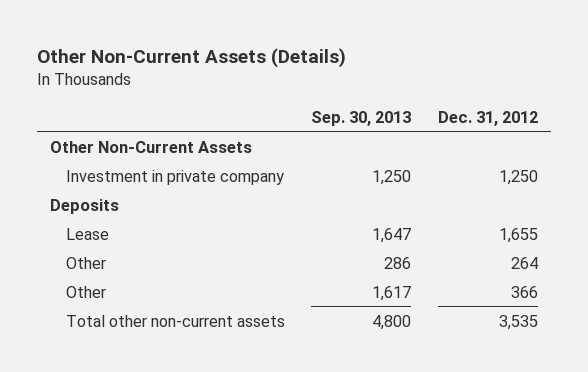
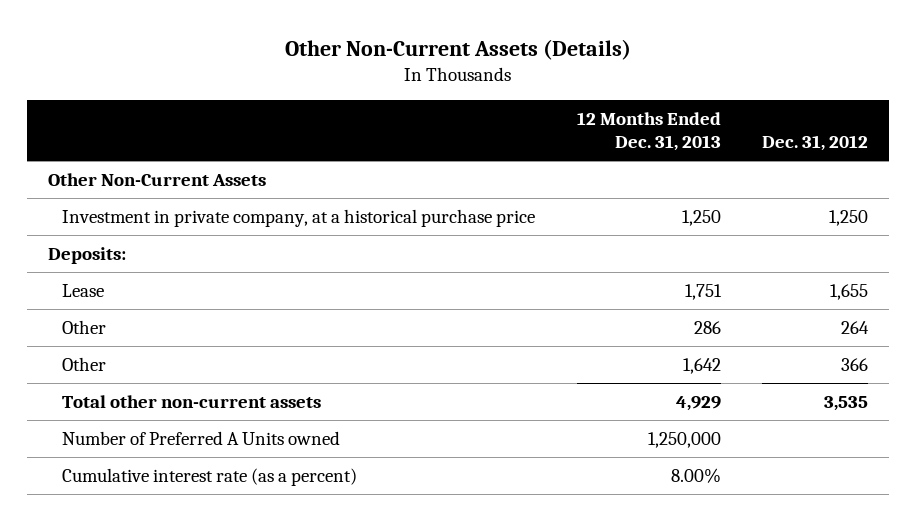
[311,110,412,126] Sep. 30, 2013 -> none
none -> [576,111,721,152] 12 Months Ended Dec. 31, 2013
[65,169,284,185] Investment in private company -> [62,208,536,227] Investment in private company, at a historical purchase price
[50,198,120,214] Deposits -> [47,246,126,264] Deposits:
none -> [62,430,341,445] Number of Preferred A Units owned
none -> [62,467,358,486] Cumulative interest rate (as a percent)

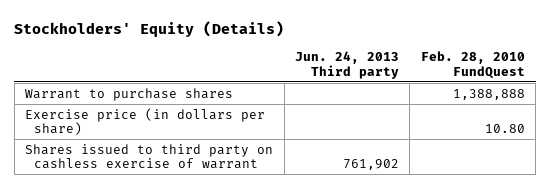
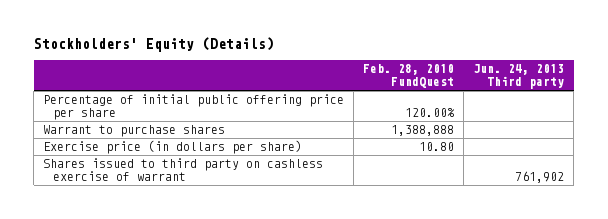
none -> [43,94,345,121] Percentage of initial public offering price per share

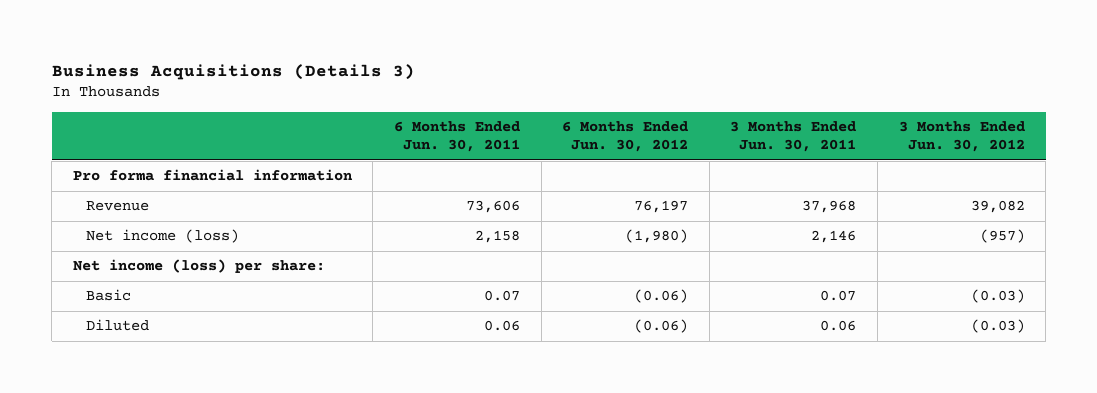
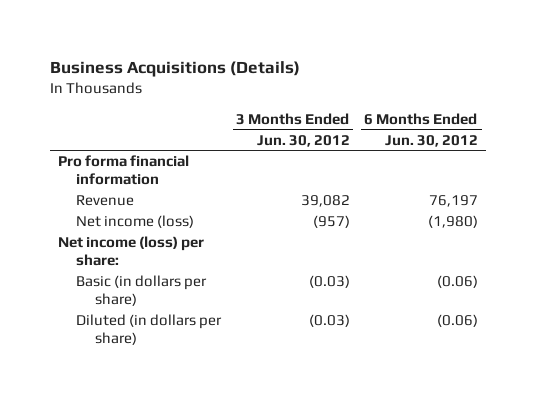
[51,63,415,80] Business Acquisitions (Details 3) -> [50,61,301,78] Business Acquisitions (Details)
[394,120,521,153] 6 Months Ended Jun. 30, 2011 -> none
[730,120,857,153] 3 Months Ended Jun. 30, 2011 -> none
[86,289,132,302] Basic -> [76,275,208,306] Basic (in dollars per share)
[86,319,150,332] Diluted -> [76,314,223,345] Diluted (in dollars per share)

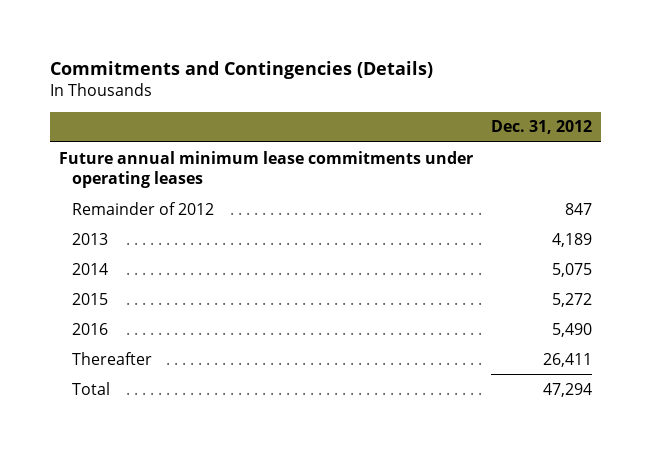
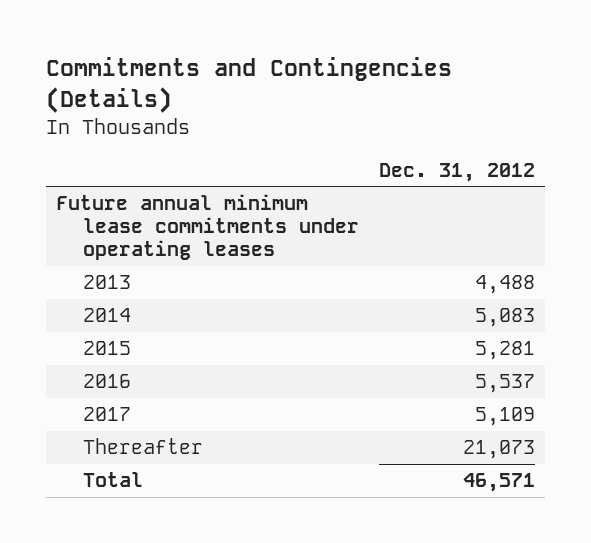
[72,201,215,215] Remainder of 2012 -> none
[552,232,593,247] 4,189 -> [474,275,535,295] 4,488
[552,262,593,277] 5,075 -> [474,308,535,328] 5,083
[552,292,593,307] 5,272 -> [474,341,535,361] 5,281
[552,322,593,337] 5,490 -> [474,374,535,394] 5,537
none -> [82,407,131,422] 2017
[543,352,593,367] 26,411 -> [462,440,535,460] 21,073
[543,382,593,397] 47,294 -> [462,473,535,493] 46,571

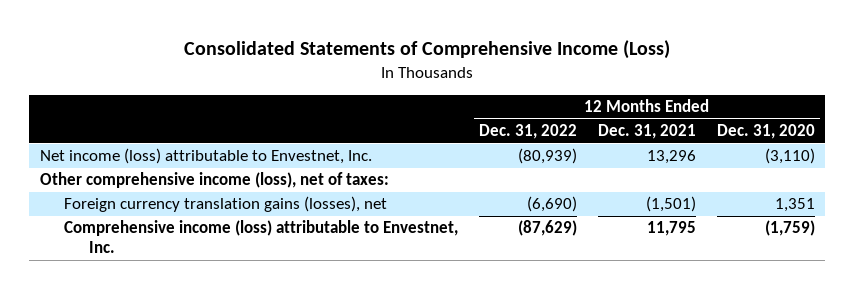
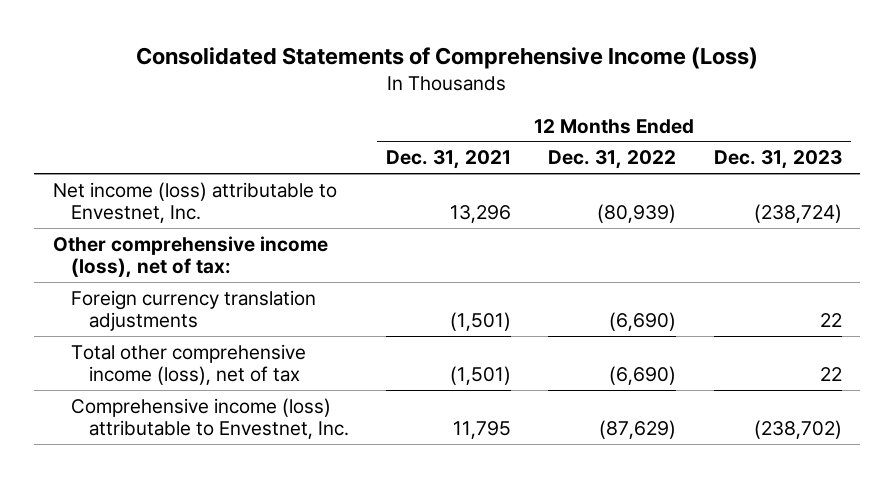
[716,124,815,140] Dec. 31, 2020 -> none
none -> [713,150,842,170] Dec. 31, 2023
[39,172,389,189] Other comprehensive income (loss), net of taxes: -> [52,235,328,279] Other comprehensive income (loss), net of tax:
[64,196,388,213] Foreign currency translation gains (losses), net -> [70,289,316,332] Foreign currency translation adjustments
none -> [70,343,306,386] Total other comprehensive income (loss), net of tax

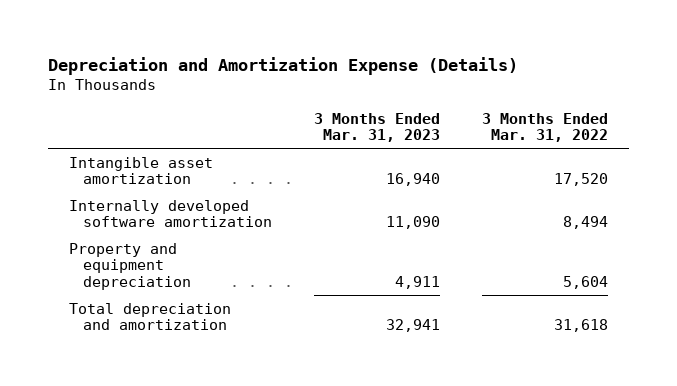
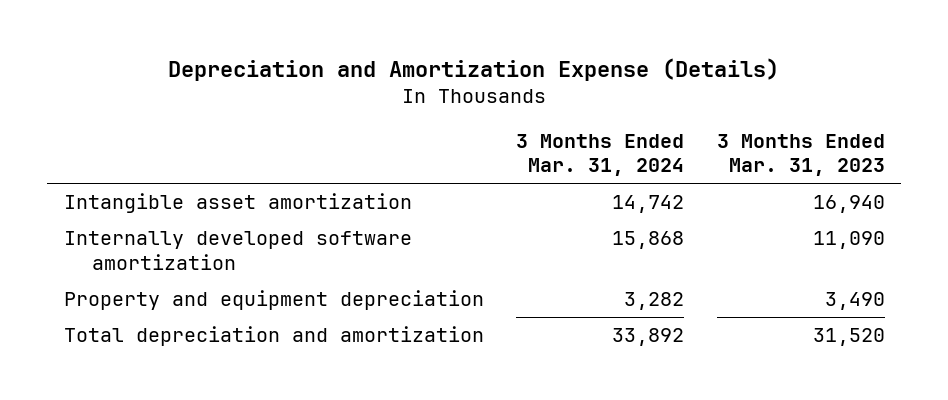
[481,112,608,143] 3 Months Ended Mar. 31, 2022 -> none
none -> [516,133,685,177] 3 Months Ended Mar. 31, 2024
[394,276,440,290] 4,911 -> [824,292,885,311] 3,490
[385,319,440,333] 32,941 -> [812,328,885,347] 31,520

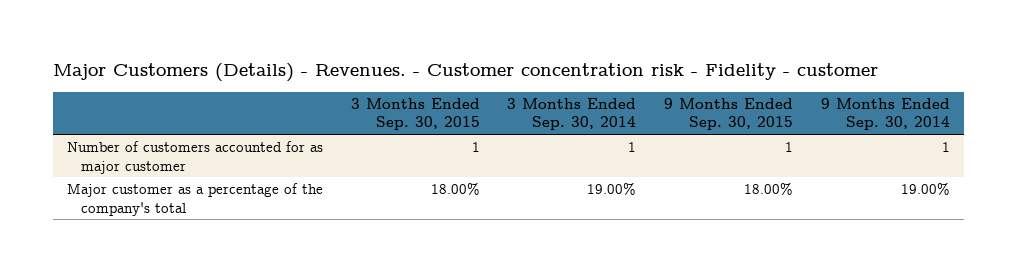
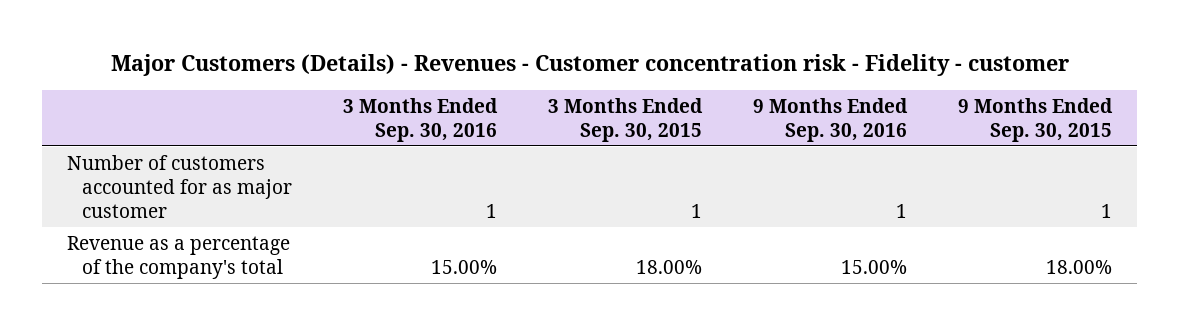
[52,63,878,83] Major Customers (Details) - Revenues. - Customer concentration risk - Fidelity - customer -> [110,53,1069,76] Major Customers (Details) - Revenues - Customer concentration risk - Fidelity - customer
[507,97,637,131] 3 Months Ended Sep. 30, 2014 -> none
[820,97,950,131] 9 Months Ended Sep. 30, 2014 -> none
none -> [342,97,498,142] 3 Months Ended Sep. 30, 2016
none -> [752,97,908,142] 9 Months Ended Sep. 30, 2016
[66,183,323,216] Major customer as a percentage of the company's total -> [67,235,291,279] Revenue as a percentage of the company's total

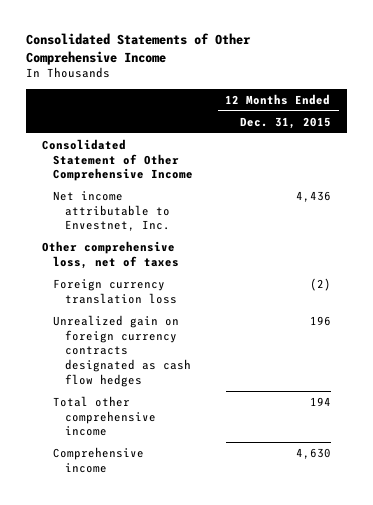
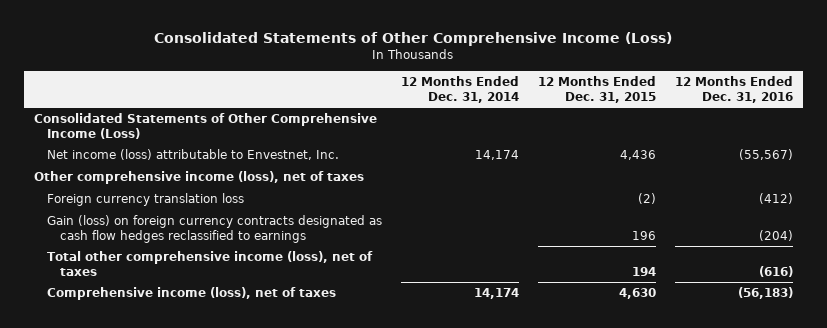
[26,32,252,65] Consolidated Statements of Other Comprehensive Income -> [154,31,673,46] Consolidated Statements of Other Comprehensive Income (Loss)
none -> [401,76,520,103] 12 Months Ended Dec. 31, 2014
none -> [675,76,794,103] 12 Months Ended Dec. 31, 2016
[42,138,194,182] Consolidated Statement of Other Comprehensive Income -> [33,113,377,139] Consolidated Statements of Other Comprehensive Income (Loss)
[53,190,170,232] Net income attributable to Envestnet, Inc. -> [46,149,339,161] Net income (loss) attributable to Envestnet, Inc.
[42,240,180,269] Other comprehensive loss, net of taxes -> [33,171,364,185] Other comprehensive income (loss), net of taxes
[53,314,191,387] Unrealized gain on foreign currency contracts designated as cash flow hedges -> [46,215,382,243] Gain (loss) on foreign currency contracts designated as cash flow hedges reclassified to earnings
[53,395,156,437] Total other comprehensive income -> [46,251,373,276] Total other comprehensive income (loss), net of taxes
[53,446,145,473] Comprehensive income -> [46,287,336,301] Comprehensive income (loss), net of taxes

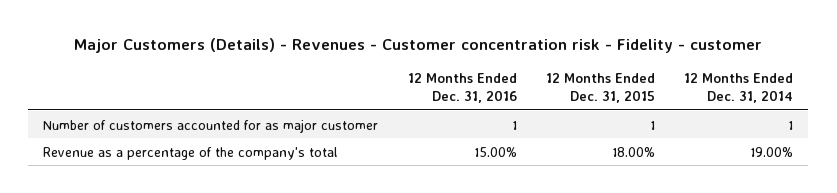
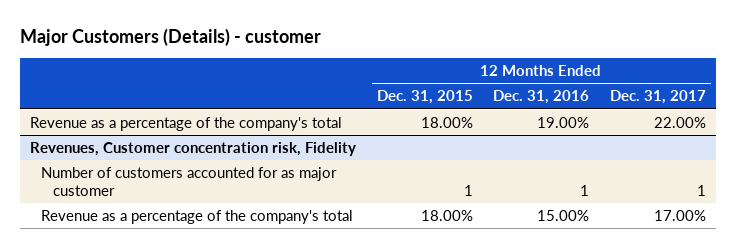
[74,38,763,54] Major Customers (Details) - Revenues - Customer concentration risk - Fidelity - customer -> [19,28,321,47] Major Customers (Details) - customer
[684,73,794,103] 12 Months Ended Dec. 31, 2014 -> none
none -> [609,90,706,105] Dec. 31, 2017
none -> [30,116,343,131] Revenue as a percentage of the company's total
none -> [30,141,357,156] Revenues, Customer concentration risk, Fidelity

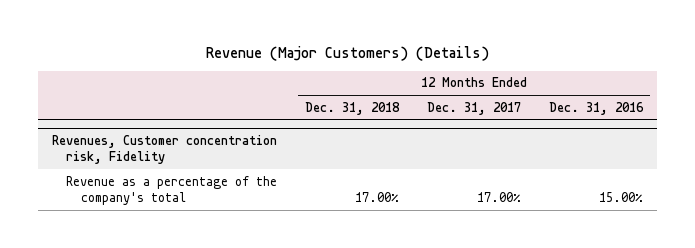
[19,28,321,47] Major Customers (Details) - customer -> [205,46,489,62] Revenue (Major Customers) (Details)
[376,90,473,105] Dec. 31, 2015 -> none
none -> [305,101,401,115] Dec. 31, 2018
[30,116,343,131] Revenue as a percentage of the company's total -> none
[41,166,338,196] Number of customers accounted for as major customer -> none

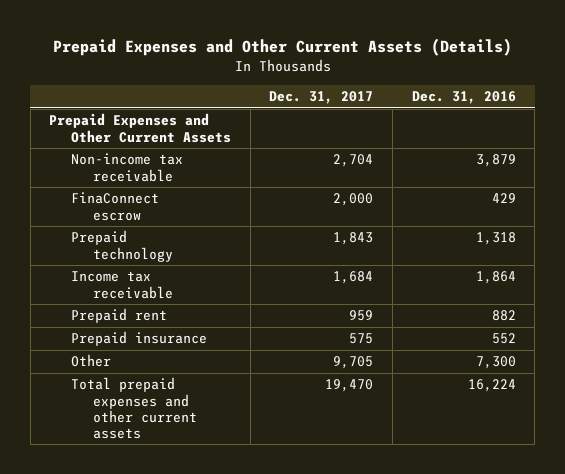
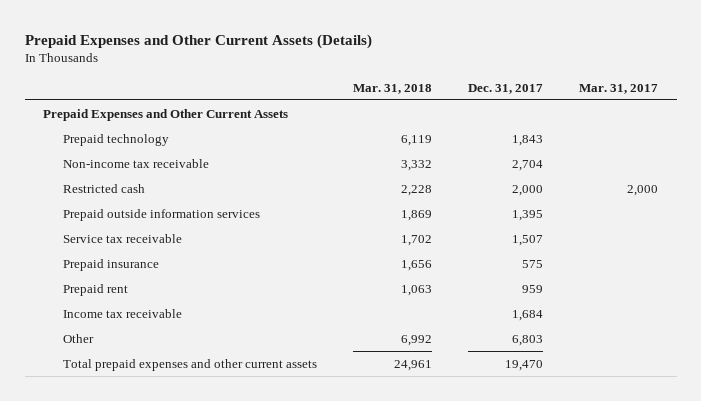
[411,91,516,105] Dec. 31, 2016 -> none
none -> [353,83,433,94] Mar. 31, 2018
none -> [579,83,659,94] Mar. 31, 2017
[71,192,160,221] FinaConnect escrow -> none
[71,153,184,182] Non-income tax receivable -> [62,158,209,168] Non-income tax receivable
none -> [62,183,145,193] Restricted cash
none -> [62,208,260,221] Prepaid outside information services
none -> [62,233,182,243] Service tax receivable
[71,308,168,324] Prepaid rent -> [62,283,128,296] Prepaid rent
[71,271,174,299] Income tax receivable -> [62,308,182,318] Income tax receivable
[333,356,374,370] 9,705 -> [512,334,544,346] 6,803

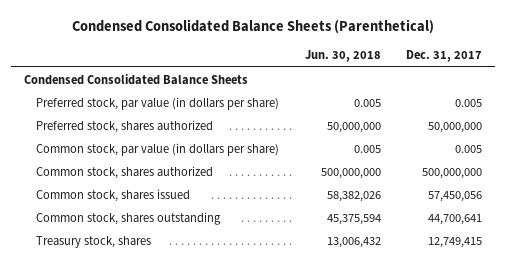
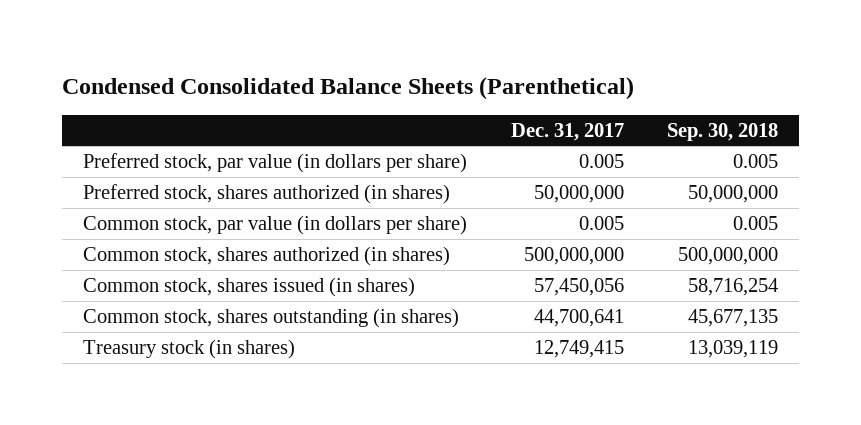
[304,50,381,63] Jun. 30, 2018 -> none
none -> [666,122,778,141] Sep. 30, 2018
[24,73,249,85] Condensed Consolidated Balance Sheets -> none
[36,119,214,133] Preferred stock, shares authorized -> [83,184,451,205] Preferred stock, shares authorized (in shares)
[36,165,214,179] Common stock, shares authorized -> [83,246,451,267] Common stock, shares authorized (in shares)
[36,188,191,202] Common stock, shares issued -> [83,277,416,298] Common stock, shares issued (in shares)
[36,211,222,225] Common stock, shares outstanding -> [83,308,460,329] Common stock, shares outstanding (in shares)
[36,235,152,248] Treasury stock, shares -> [83,339,296,360] Treasury stock (in shares)

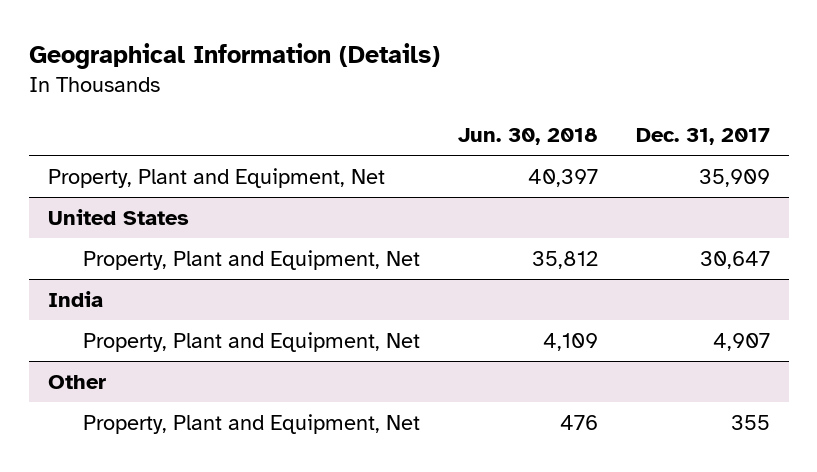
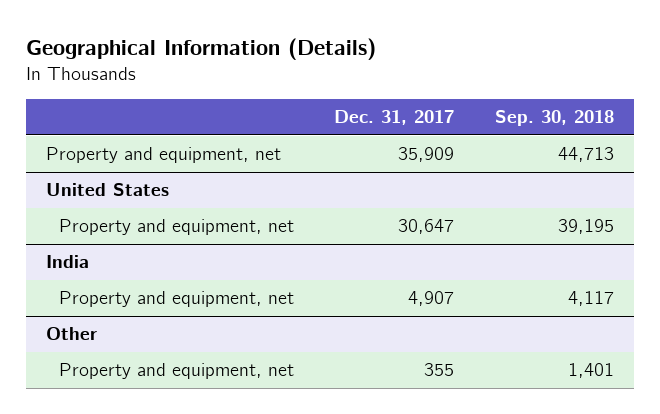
[457,128,598,146] Jun. 30, 2018 -> none
none -> [494,110,614,127] Sep. 30, 2018
[47,167,385,188] Property, Plant and Equipment, Net -> [46,147,282,164] Property and equipment, net
[82,249,420,270] Property, Plant and Equipment, Net -> [59,219,295,236] Property and equipment, net
[82,331,420,352] Property, Plant and Equipment, Net -> [59,291,295,308] Property and equipment, net
[82,413,420,434] Property, Plant and Equipment, Net -> [59,363,295,380] Property and equipment, net

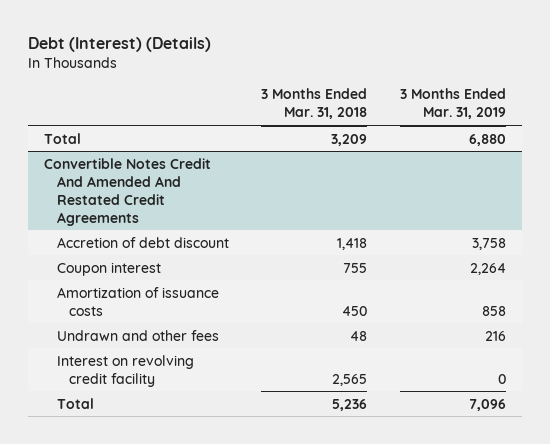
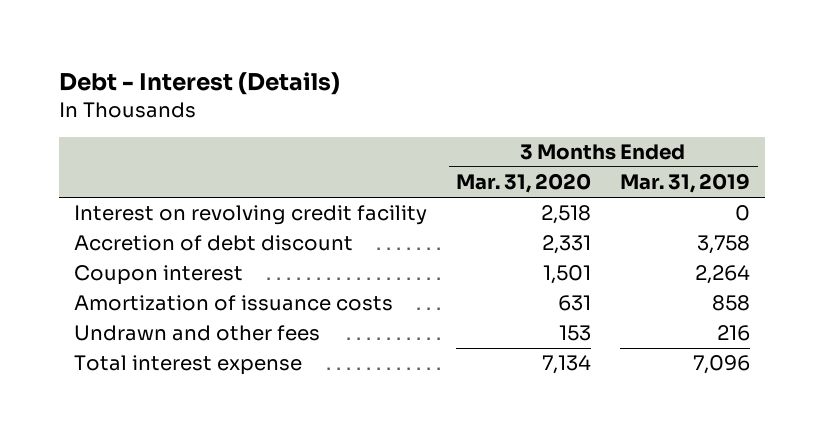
[27,37,211,53] Debt (Interest) (Details) -> [58,71,340,95] Debt - Interest (Details)
[261,88,368,120] 3 Months Ended Mar. 31, 2018 -> none
none -> [455,173,591,194] Mar. 31, 2020
[43,132,81,144] Total -> none
[43,157,211,226] Convertible Notes Credit And Amended And Restated Credit Agreements -> none
none -> [73,205,427,226] Interest on revolving credit facility
[56,354,194,387] Interest on revolving credit facility -> none
[56,397,94,409] Total -> [73,355,302,376] Total interest expense

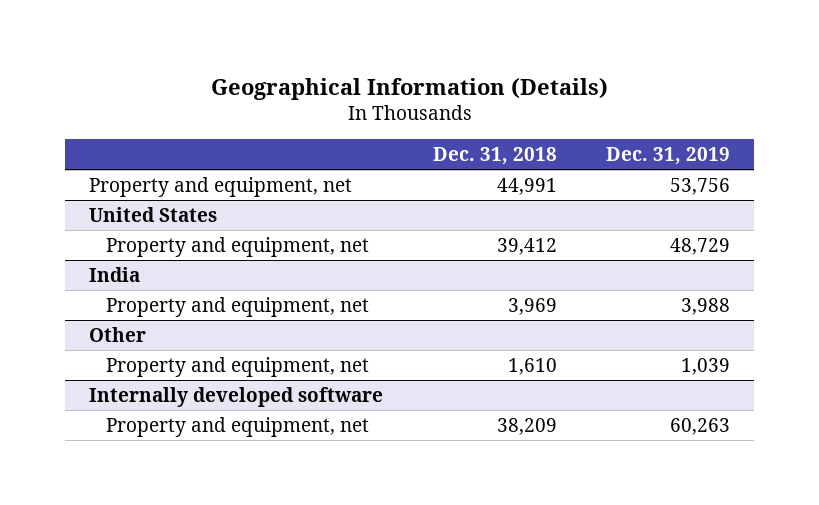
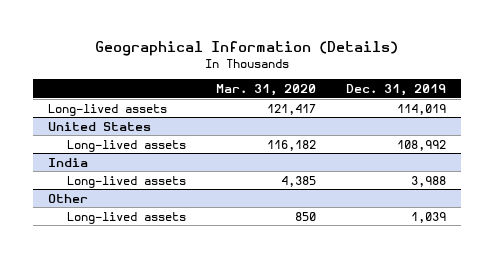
[432,147,557,166] Dec. 31, 2018 -> none
none -> [215,84,316,97] Mar. 31, 2020
[89,176,353,197] Property and equipment, net -> none
none -> [48,103,168,116] Long-lived assets
[106,236,370,257] Property and equipment, net -> none
none -> [66,139,186,152] Long-lived assets
[106,296,370,317] Property and equipment, net -> [66,175,186,188] Long-lived assets
[89,386,384,407] Internally developed software -> none
[106,416,370,437] Property and equipment, net -> none
[106,356,370,377] Property and equipment, net -> [66,211,186,224] Long-lived assets

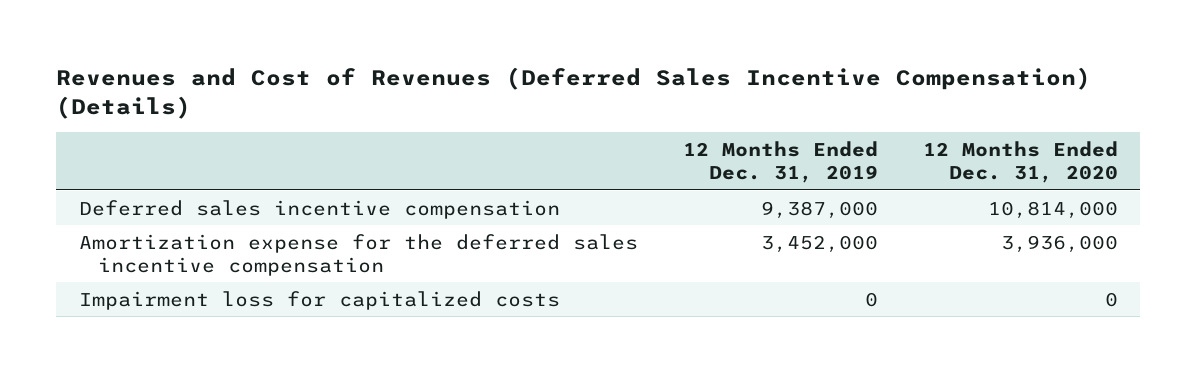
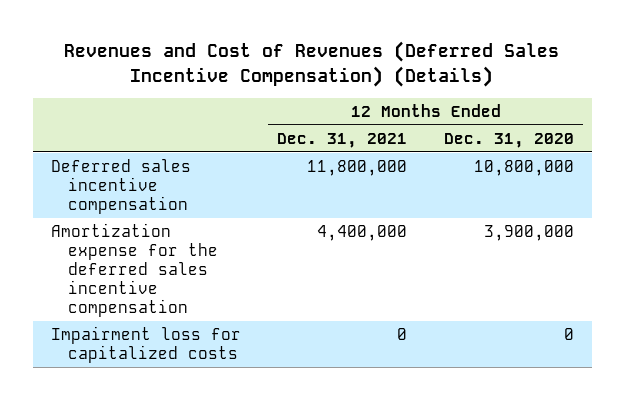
[682,140,878,183] 12 Months Ended Dec. 31, 2019 -> none
none -> [277,132,408,148] Dec. 31, 2021
[987,200,1118,219] 10,814,000 -> [473,159,574,176] 10,800,000
[1000,234,1118,253] 3,936,000 -> [483,224,574,241] 3,900,000

